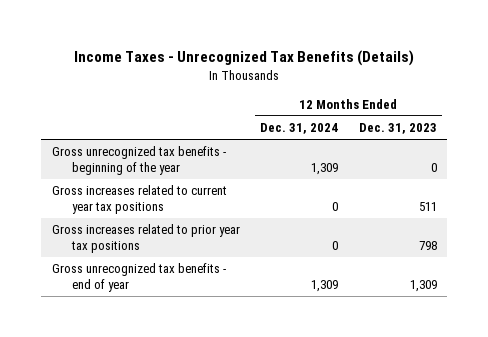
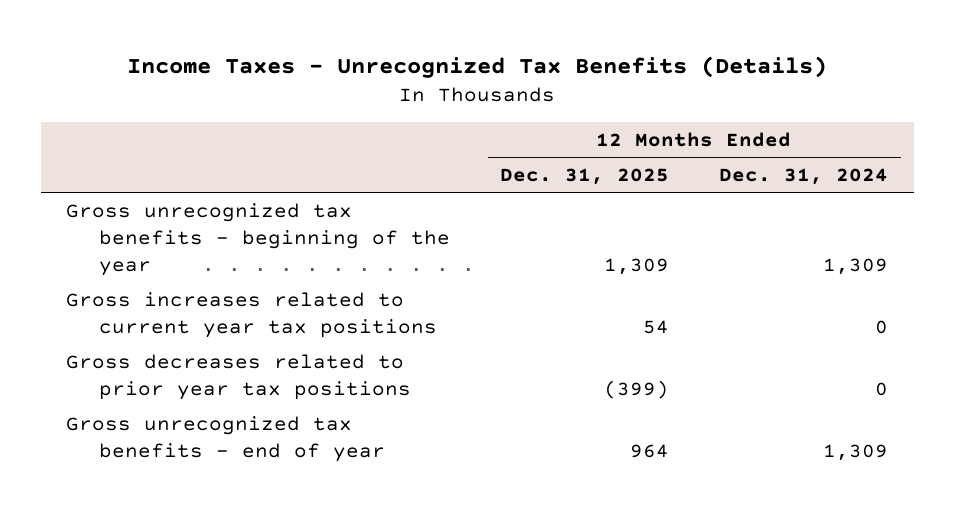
[358,123,437,135] Dec. 31, 2023 -> none
none -> [500,167,670,185] Dec. 31, 2025
[51,224,240,254] Gross increases related to prior year tax positions -> [65,353,412,400] Gross decreases related to prior year tax positions

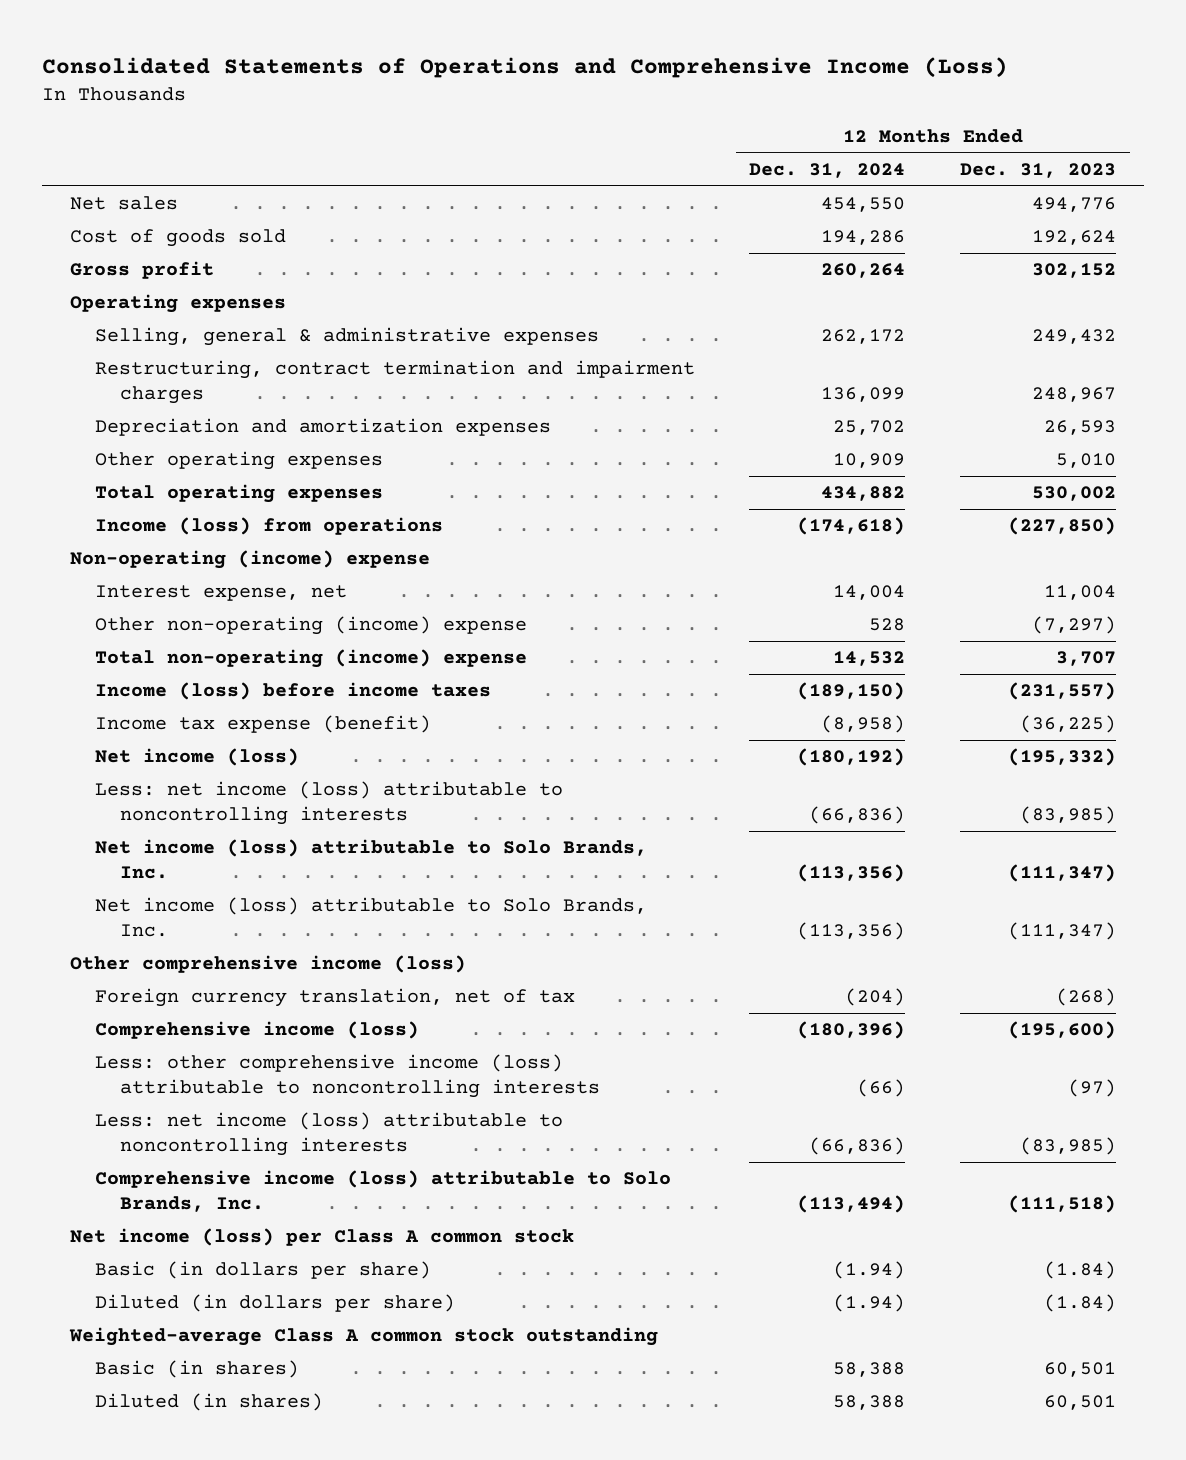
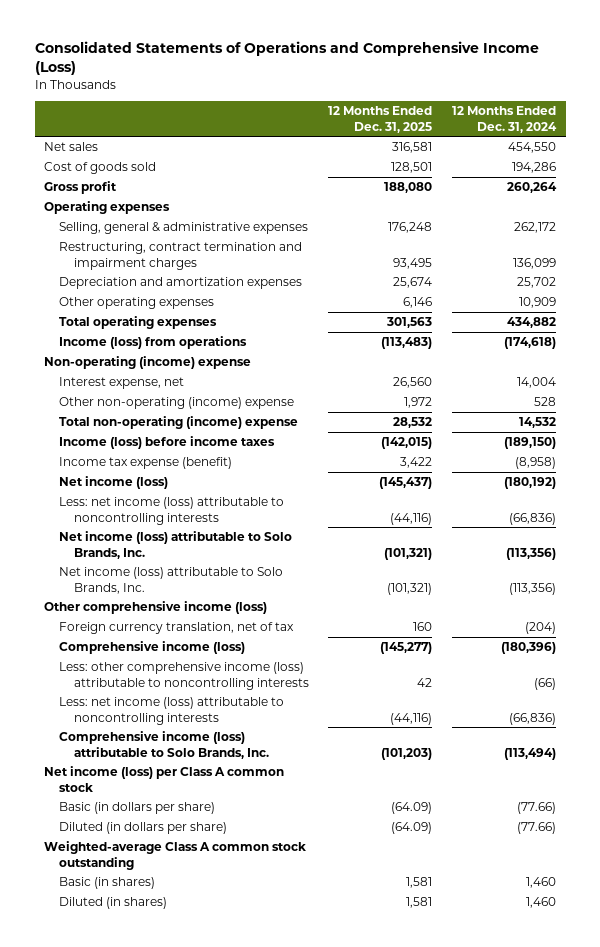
[960,163,1117,179] Dec. 31, 2023 -> none
none -> [328,106,433,133] 12 Months Ended Dec. 31, 2025
[833,1261,906,1280] (1.94) -> [516,802,556,815] (77.66)
[833,1294,906,1313] (1.94) -> [516,822,556,835] (77.66)
[833,1362,906,1378] 58,388 -> [525,877,556,889] 1,460
[833,1395,906,1411] 58,388 -> [525,897,556,909] 1,460

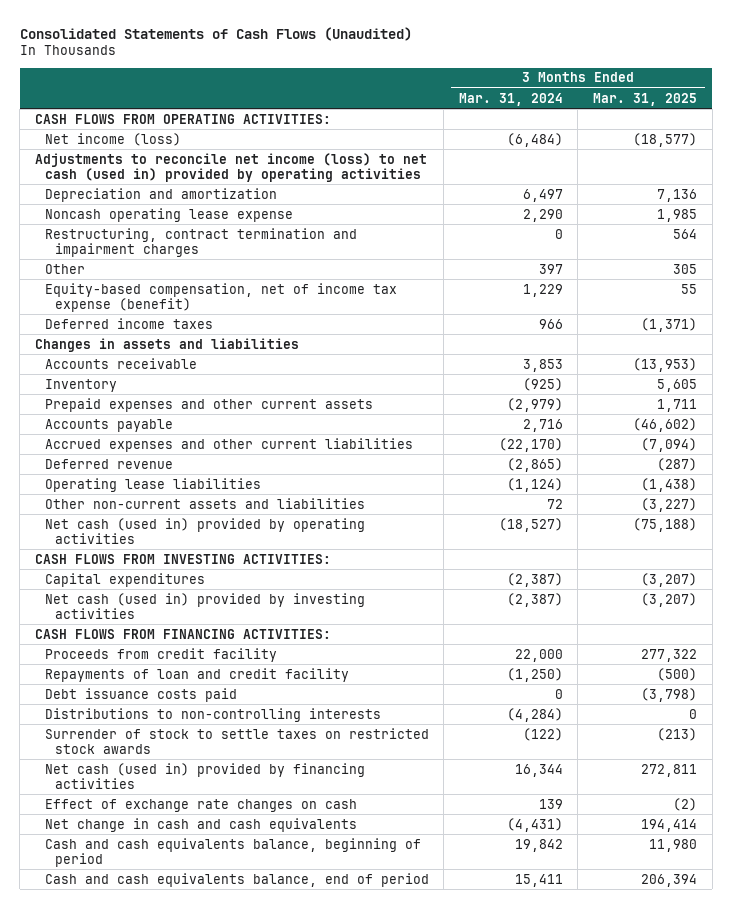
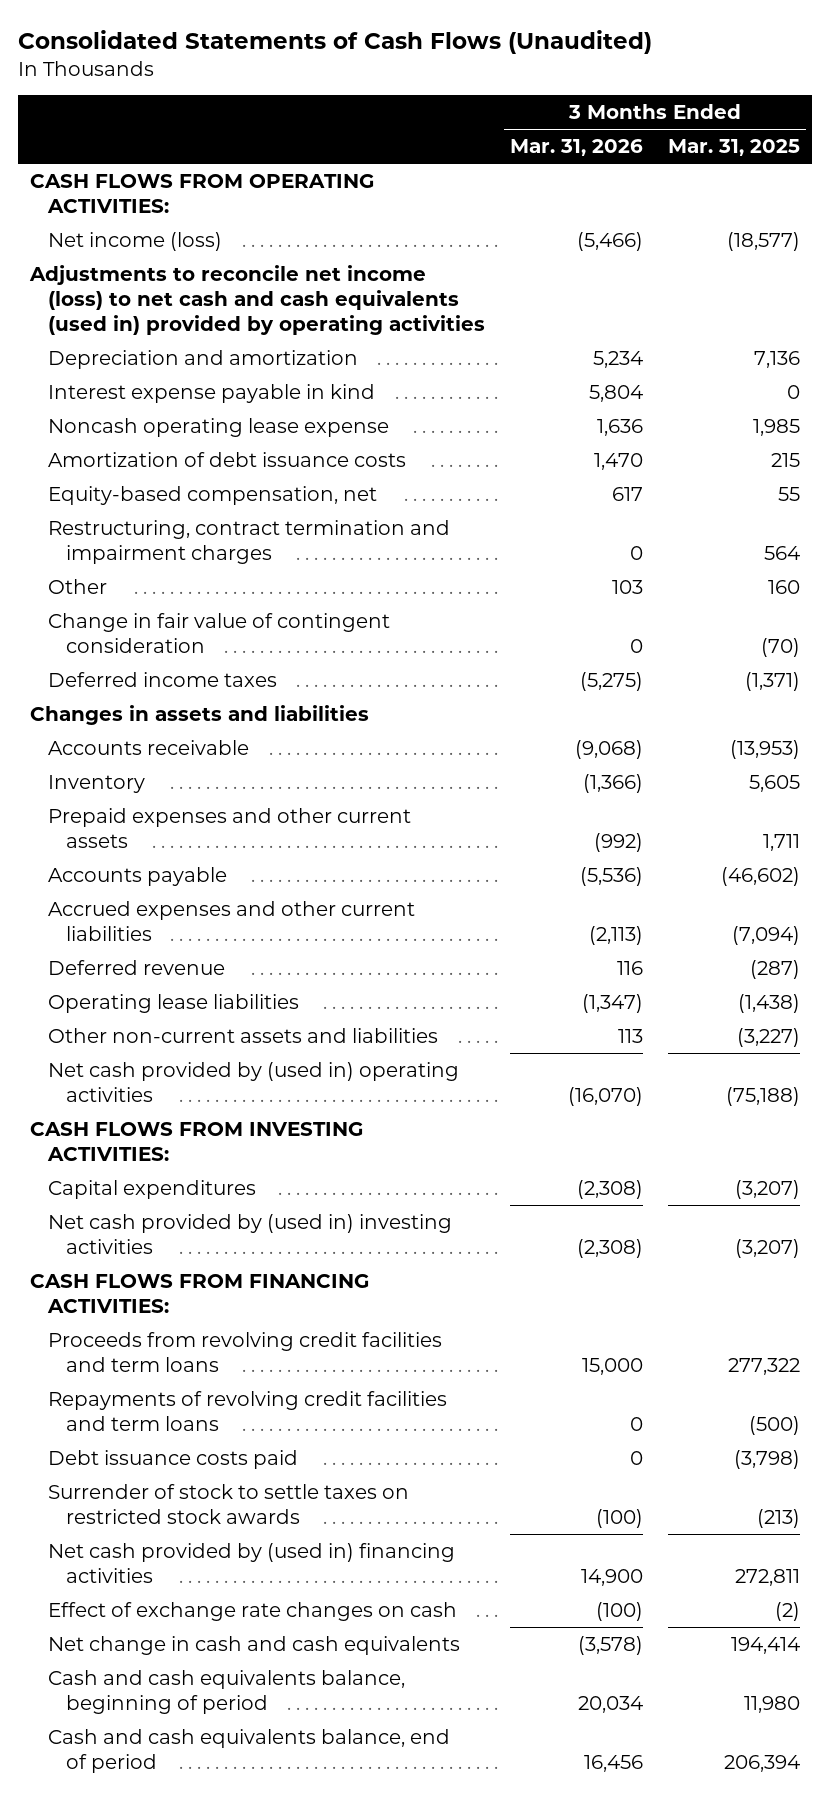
[458,92,563,106] Mar. 31, 2024 -> none
none -> [509,139,643,157] Mar. 31, 2026
[34,152,427,182] Adjustments to reconcile net income (loss) to net cash (used in) provided by operating activities -> [29,264,486,335] Adjustments to reconcile net income (loss) to net cash and cash equivalents (used in) provided by operating activities
none -> [48,383,376,403] Interest expense payable in kind
none -> [48,451,407,467] Amortization of debt issuance costs
none -> [48,485,378,505] Equity-based compensation, net
[44,282,397,312] Equity-based compensation, net of income tax expense (benefit) -> none
[673,263,698,274] 305 -> [767,579,800,594] 160
none -> [48,612,391,653] Change in fair value of contingent consideration
[44,517,365,544] Net cash (used in) provided by operating activities -> [48,1061,460,1102] Net cash provided by (used in) operating activities
[44,592,365,619] Net cash (used in) provided by investing activities -> [48,1213,453,1254] Net cash provided by (used in) investing activities
[44,647,277,662] Proceeds from credit facility -> [48,1331,443,1372] Proceeds from revolving credit facilities and term loans
[44,667,349,682] Repayments of loan and credit facility -> [48,1390,448,1431] Repayments of revolving credit facilities and term loans
[44,707,381,722] Distributions to non-controlling interests -> none
[44,762,365,789] Net cash (used in) provided by financing activities -> [48,1542,456,1583] Net cash provided by (used in) financing activities

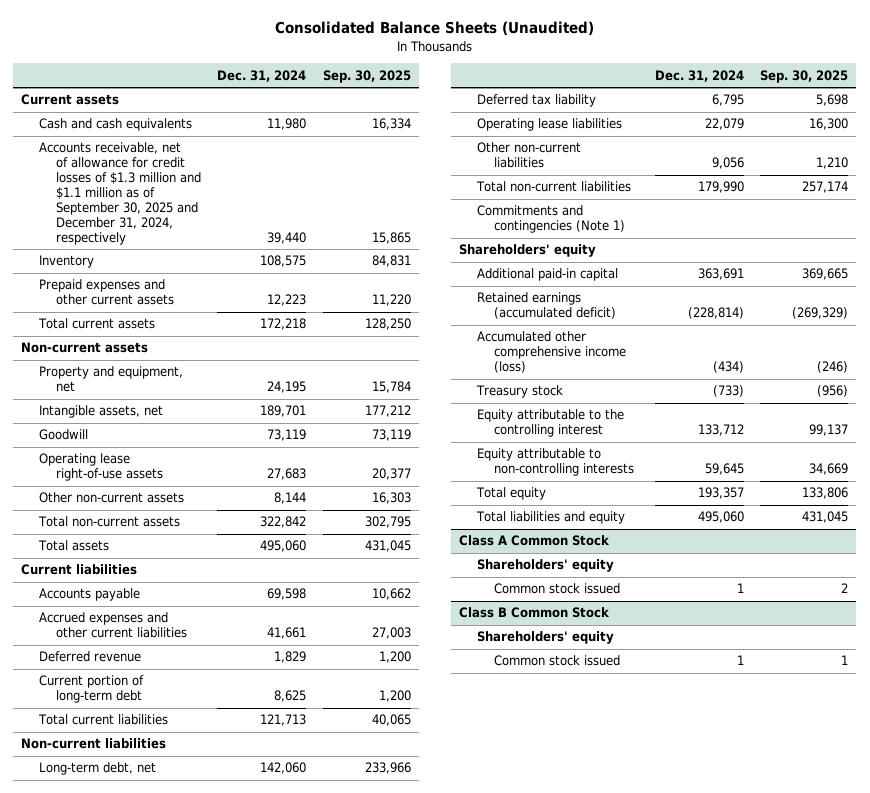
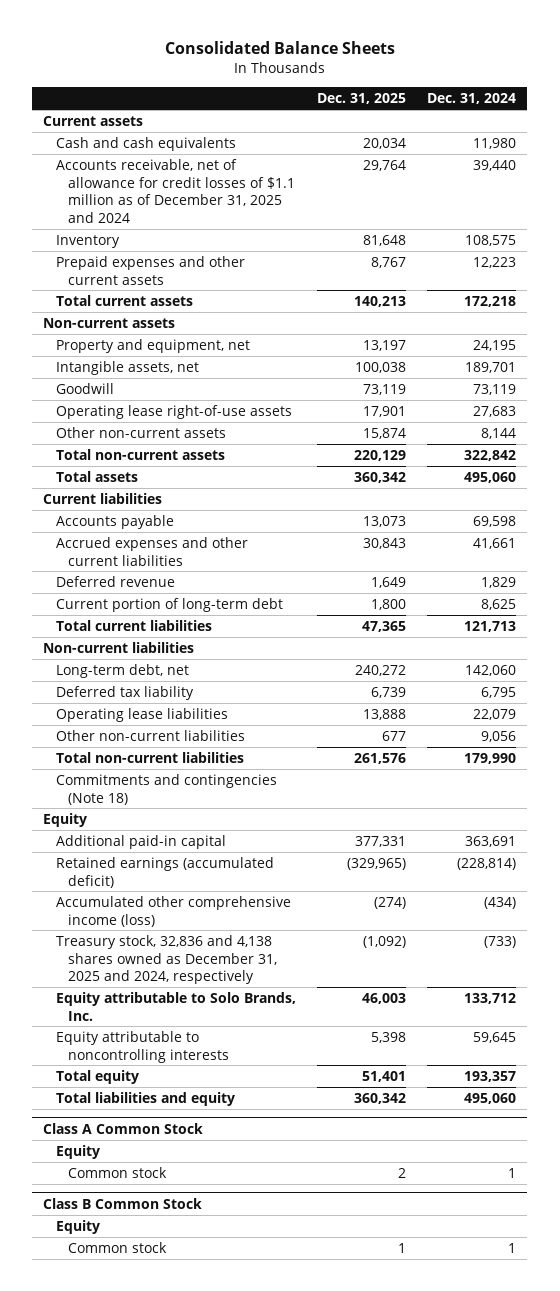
[274,21,594,36] Consolidated Balance Sheets (Unaudited) -> [164,41,395,55] Consolidated Balance Sheets
[322,69,411,83] Sep. 30, 2025 -> none
none -> [316,93,406,105] Dec. 31, 2025
[38,142,202,246] Accounts receivable, net of allowance for credit losses of $1.3 million and $1.1 million as of September 30, 2025 and December 31, 2024, respectively -> [55,158,295,224] Accounts receivable, net of allowance for credit losses of $1.1 million as of December 31, 2025 and 2024
[476,205,626,234] Commitments and contingencies (Note 1) -> [55,773,277,805] Commitments and contingencies (Note 18)
[458,244,596,258] Shareholders' equity -> [43,812,88,827] Equity
[475,385,563,399] Treasury stock -> [55,934,277,985] Treasury stock, 32,836 and 4,138 shares owned as December 31, 2025 and 2024, respectively
[476,409,624,438] Equity attributable to the controlling interest -> [55,991,296,1021] Equity attributable to Solo Brands, Inc.
[476,448,635,477] Equity attributable to non-controlling interests -> [55,1030,229,1063] Equity attributable to noncontrolling interests
[476,559,614,573] Shareholders' equity -> [55,1144,100,1159] Equity
[494,583,621,595] Common stock issued -> [67,1166,167,1178] Common stock
[476,631,614,645] Shareholders' equity -> [55,1219,100,1234] Equity
[494,655,621,667] Common stock issued -> [67,1241,167,1253] Common stock

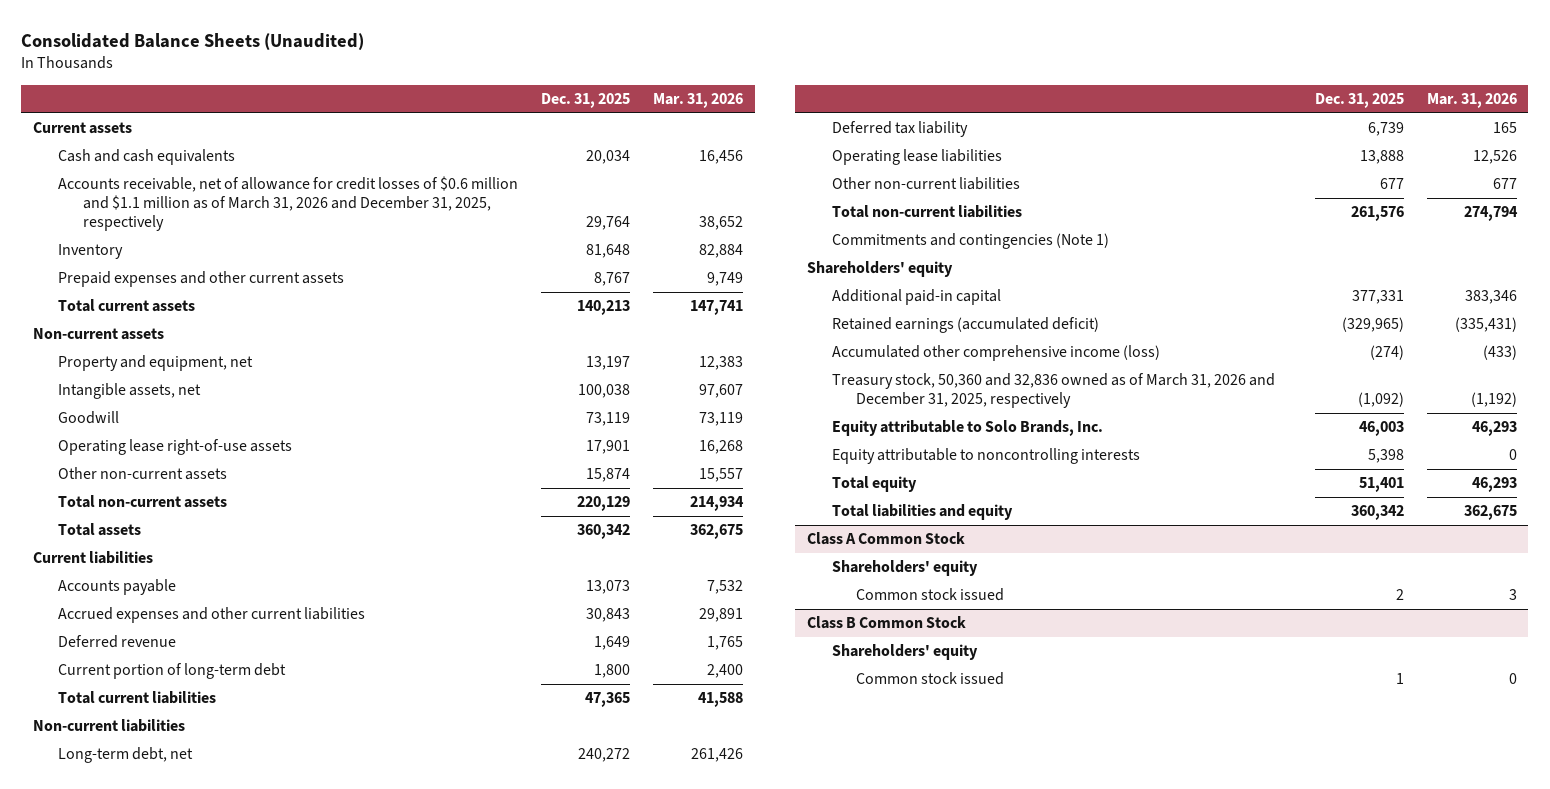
[164,41,395,55] Consolidated Balance Sheets -> [21,32,365,50] Consolidated Balance Sheets (Unaudited)
[427,93,517,105] Dec. 31, 2024 -> none
none -> [653,93,744,109] Mar. 31, 2026
[55,158,295,224] Accounts receivable, net of allowance for credit losses of $1.1 million as of December 31, 2025 and 2024 -> [57,176,518,232] Accounts receivable, net of allowance for credit losses of $0.6 million and $1.1 million as of March 31, 2026 and December 31, 2025, respectively
[55,773,277,805] Commitments and contingencies (Note 18) -> [831,233,1109,250] Commitments and contingencies (Note 1)
[43,812,88,827] Equity -> [806,261,953,278] Shareholders' equity
[55,934,277,985] Treasury stock, 32,836 and 4,138 shares owned as December 31, 2025 and 2024, respectively -> [831,373,1275,409] Treasury stock, 50,360 and 32,836 owned as of March 31, 2026 and December 31, 2025, respectively
[55,1144,100,1159] Equity -> [831,560,978,577] Shareholders' equity
[67,1166,167,1178] Common stock -> [856,588,1005,602] Common stock issued
[55,1219,100,1234] Equity -> [831,644,978,661] Shareholders' equity
[67,1241,167,1253] Common stock -> [856,672,1005,686] Common stock issued

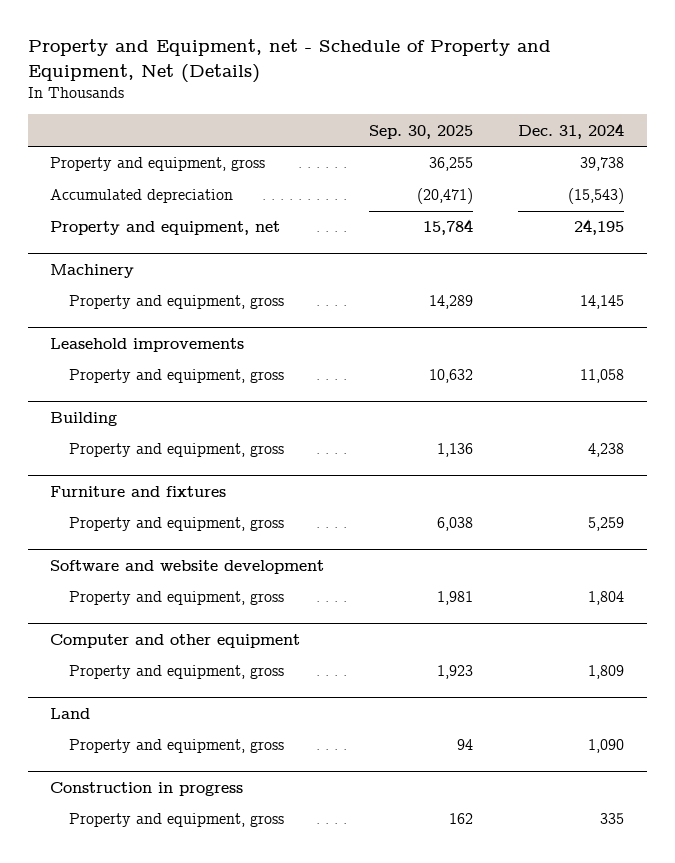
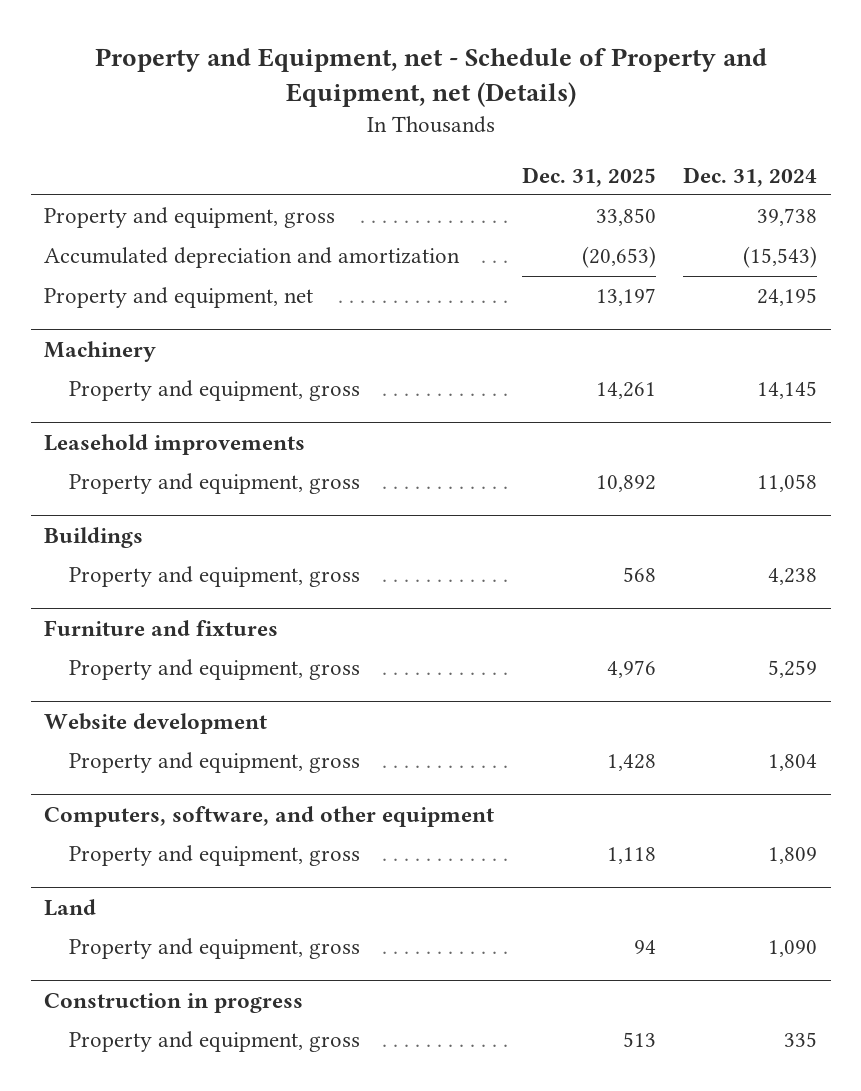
[27,39,551,84] Property and Equipment, net - Schedule of Property and Equipment, Net (Details) -> [94,48,767,108] Property and Equipment, net - Schedule of Property and Equipment, net (Details)
[369,124,474,139] Sep. 30, 2025 -> none
none -> [521,166,656,187] Dec. 31, 2025
[50,189,234,204] Accumulated depreciation -> [44,247,461,269] Accumulated depreciation and amortization
[50,411,118,426] Building -> [44,526,144,548] Buildings
[50,559,325,574] Software and website development -> [44,712,268,734] Website development
[50,633,301,648] Computer and other equipment -> [44,805,495,827] Computers, software, and other equipment

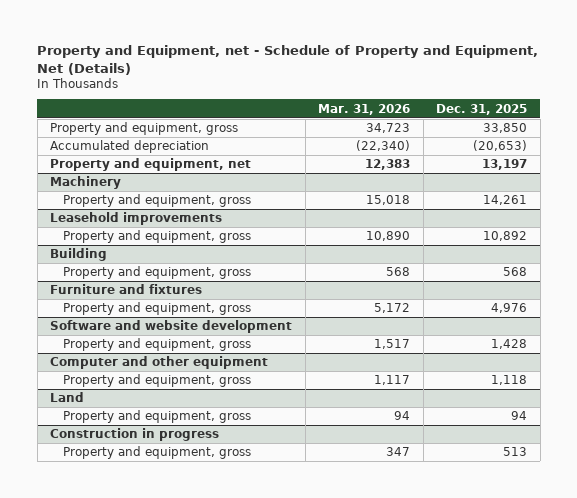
[94,48,767,108] Property and Equipment, net - Schedule of Property and Equipment, net (Details) -> [37,44,539,75] Property and Equipment, net - Schedule of Property and Equipment, Net (Details)
[683,166,818,187] Dec. 31, 2024 -> none
none -> [318,103,411,115] Mar. 31, 2026
[44,247,461,269] Accumulated depreciation and amortization -> [50,140,210,154] Accumulated depreciation
[44,526,144,548] Buildings -> [50,248,108,262] Building
[44,712,268,734] Website development -> [50,320,293,334] Software and website development
[44,805,495,827] Computers, software, and other equipment -> [50,356,269,370] Computer and other equipment

